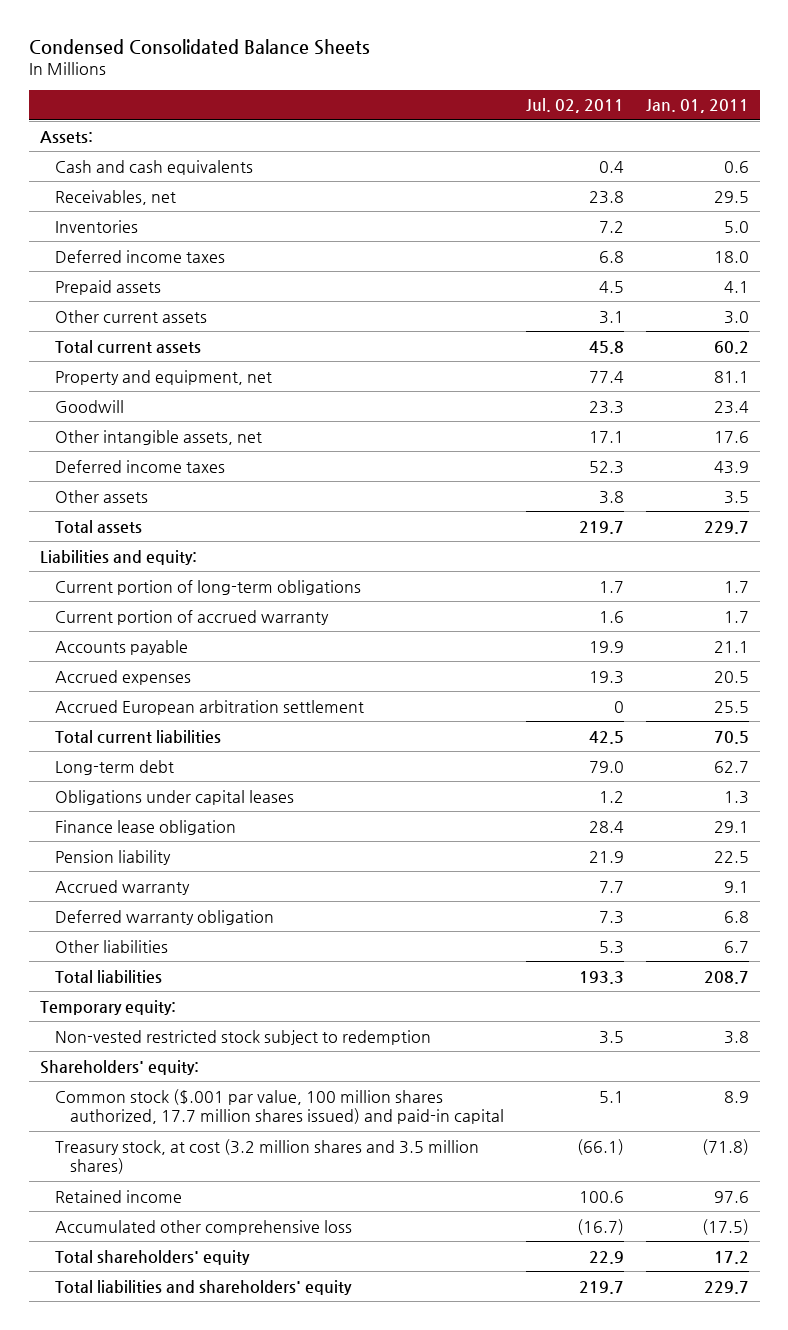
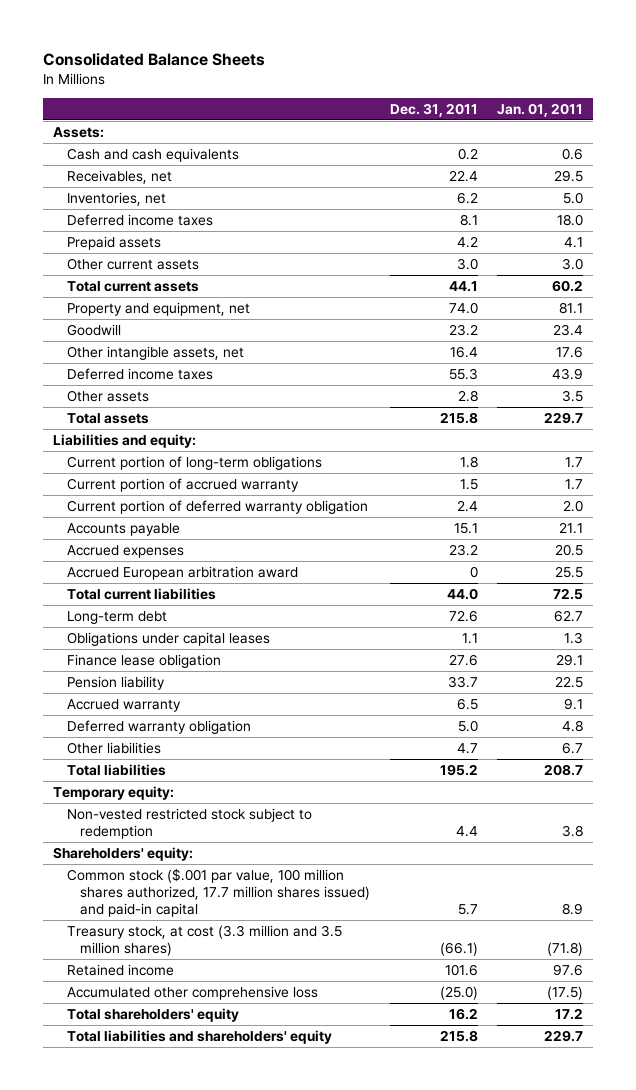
[28,39,370,56] Condensed Consolidated Balance Sheets -> [43,52,266,66] Consolidated Balance Sheets
[525,98,624,114] Jul. 02, 2011 -> none
none -> [389,102,478,117] Dec. 31, 2011
[54,219,138,233] Inventories -> [66,192,166,207] Inventories, net
none -> [66,500,368,515] Current portion of deferred warranty obligation
[54,699,364,715] Accrued European arbitration settlement -> [66,566,298,581] Accrued European arbitration award
[713,730,749,744] 70.5 -> [553,588,584,601] 72.5
[723,910,749,923] 6.8 -> [562,720,584,733] 4.8
[54,1138,479,1175] Treasury stock, at cost (3.2 million shares and 3.5 million shares) -> [66,925,342,957] Treasury stock, at cost (3.3 million and 3.5 million shares)

